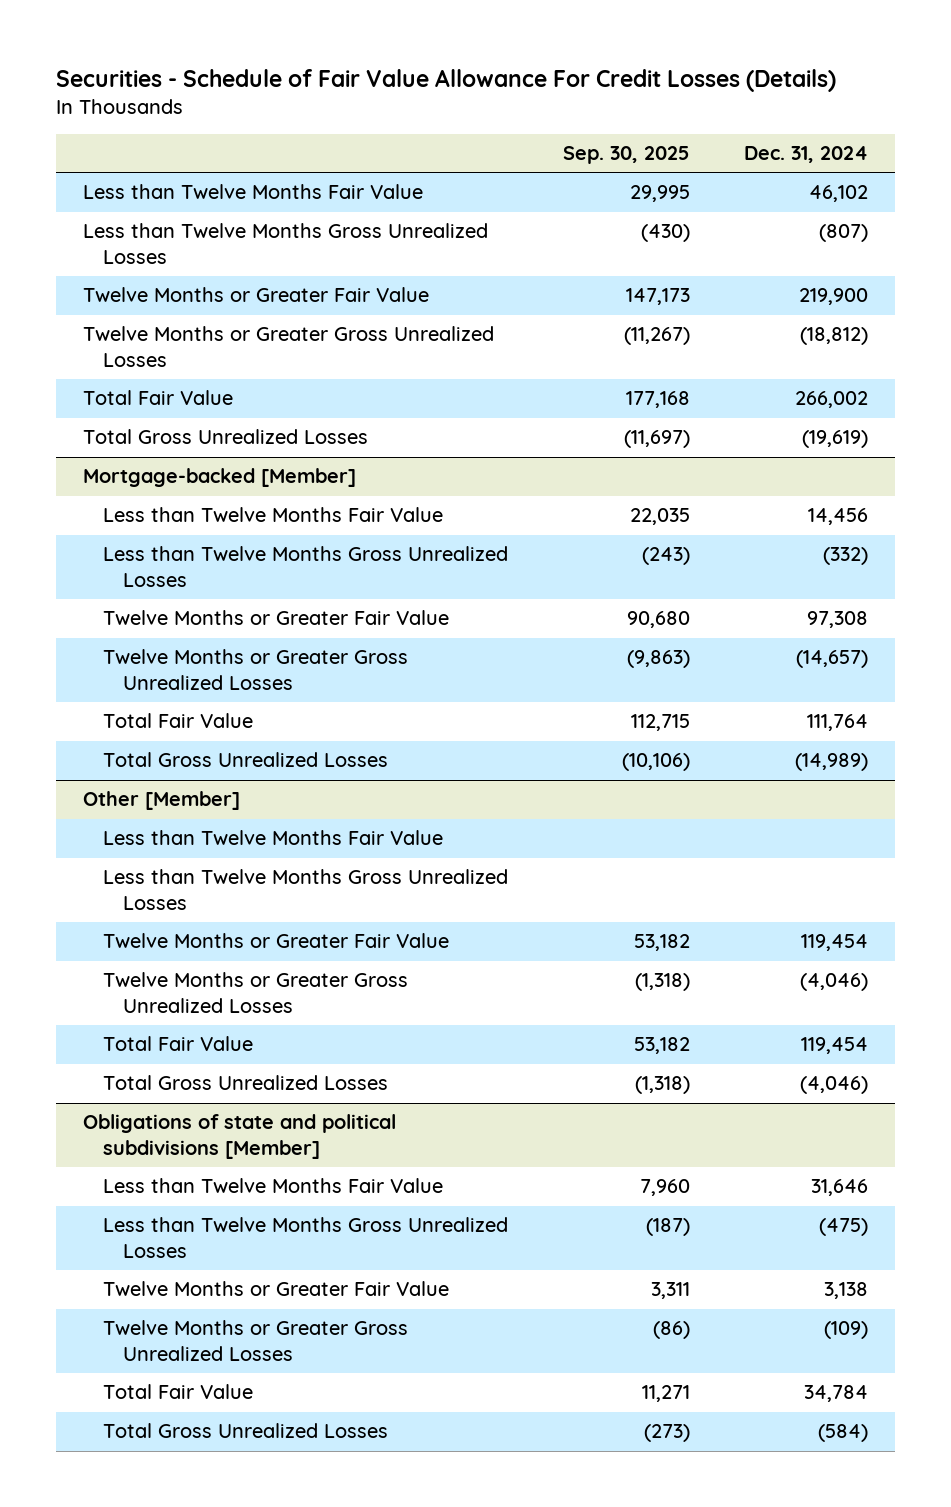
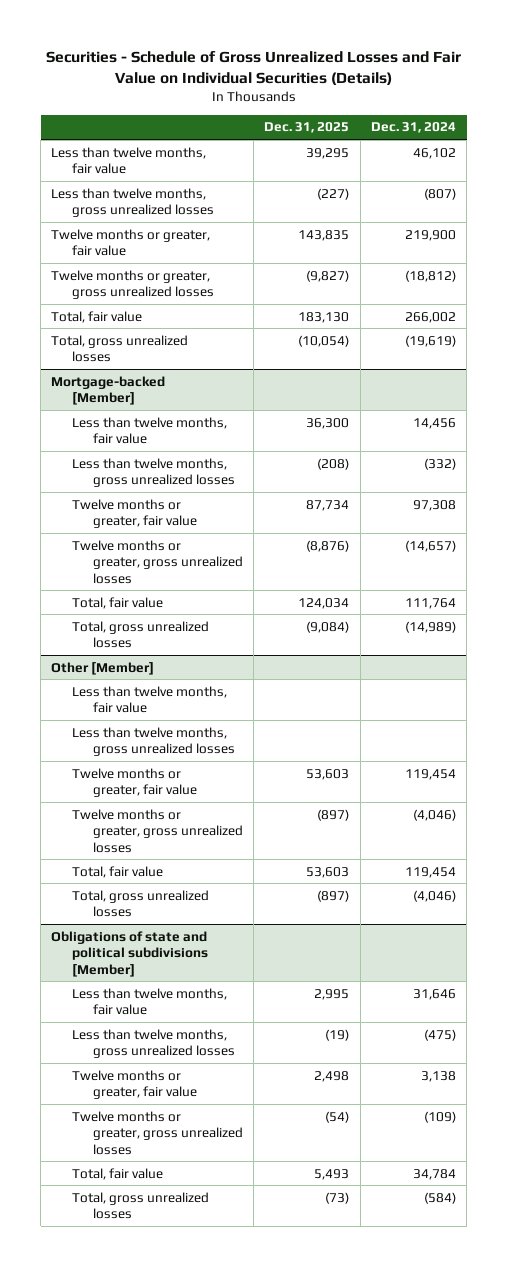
[55,68,836,92] Securities - Schedule of Fair Value Allowance For Credit Losses (Details) -> [45,50,461,85] Securities - Schedule of Gross Unrealized Losses and Fair Value on Individual Securities (Details)
[562,146,690,165] Sep. 30, 2025 -> none
none -> [264,122,350,134] Dec. 31, 2025
[82,184,423,200] Less than Twelve Months Fair Value -> [51,146,207,175] Less than twelve months, fair value
[82,223,488,265] Less than Twelve Months Gross Unrealized Losses -> [51,187,215,218] Less than twelve months, gross unrealized losses
[82,287,429,303] Twelve Months or Greater Fair Value -> [51,228,211,257] Twelve months or greater, fair value
[82,326,494,368] Twelve Months or Greater Gross Unrealized Losses -> [51,269,215,300] Twelve months or greater, gross unrealized losses
[82,390,233,406] Total Fair Value -> [51,310,143,323] Total, fair value
[82,429,368,445] Total Gross Unrealized Losses -> [51,334,189,363] Total, gross unrealized losses
[103,507,444,523] Less than Twelve Months Fair Value -> [72,416,228,445] Less than twelve months, fair value
[103,546,509,588] Less than Twelve Months Gross Unrealized Losses -> [72,457,235,488] Less than twelve months, gross unrealized losses
[103,610,450,626] Twelve Months or Greater Fair Value -> [72,498,197,529] Twelve months or greater, fair value
[103,649,409,691] Twelve Months or Greater Gross Unrealized Losses -> [72,539,243,584] Twelve months or greater, gross unrealized losses
[103,713,254,729] Total Fair Value -> [72,596,164,609] Total, fair value
[103,752,389,768] Total Gross Unrealized Losses -> [72,620,210,649] Total, gross unrealized losses
[103,830,444,846] Less than Twelve Months Fair Value -> [72,685,228,714] Less than twelve months, fair value
[103,869,509,911] Less than Twelve Months Gross Unrealized Losses -> [72,726,235,757] Less than twelve months, gross unrealized losses
[103,933,450,949] Twelve Months or Greater Fair Value -> [72,767,197,798] Twelve months or greater, fair value
[103,972,409,1014] Twelve Months or Greater Gross Unrealized Losses -> [72,808,243,853] Twelve months or greater, gross unrealized losses
[103,1036,254,1052] Total Fair Value -> [72,865,164,878] Total, fair value
[103,1075,389,1091] Total Gross Unrealized Losses -> [72,889,210,918] Total, gross unrealized losses
[103,1178,444,1194] Less than Twelve Months Fair Value -> [72,987,228,1016] Less than twelve months, fair value
[103,1217,509,1259] Less than Twelve Months Gross Unrealized Losses -> [72,1028,235,1059] Less than twelve months, gross unrealized losses
[103,1281,450,1297] Twelve Months or Greater Fair Value -> [72,1069,197,1100] Twelve months or greater, fair value
[103,1320,409,1362] Twelve Months or Greater Gross Unrealized Losses -> [72,1110,243,1155] Twelve months or greater, gross unrealized losses
[103,1384,254,1400] Total Fair Value -> [72,1167,164,1180] Total, fair value
[103,1423,389,1439] Total Gross Unrealized Losses -> [72,1191,210,1220] Total, gross unrealized losses

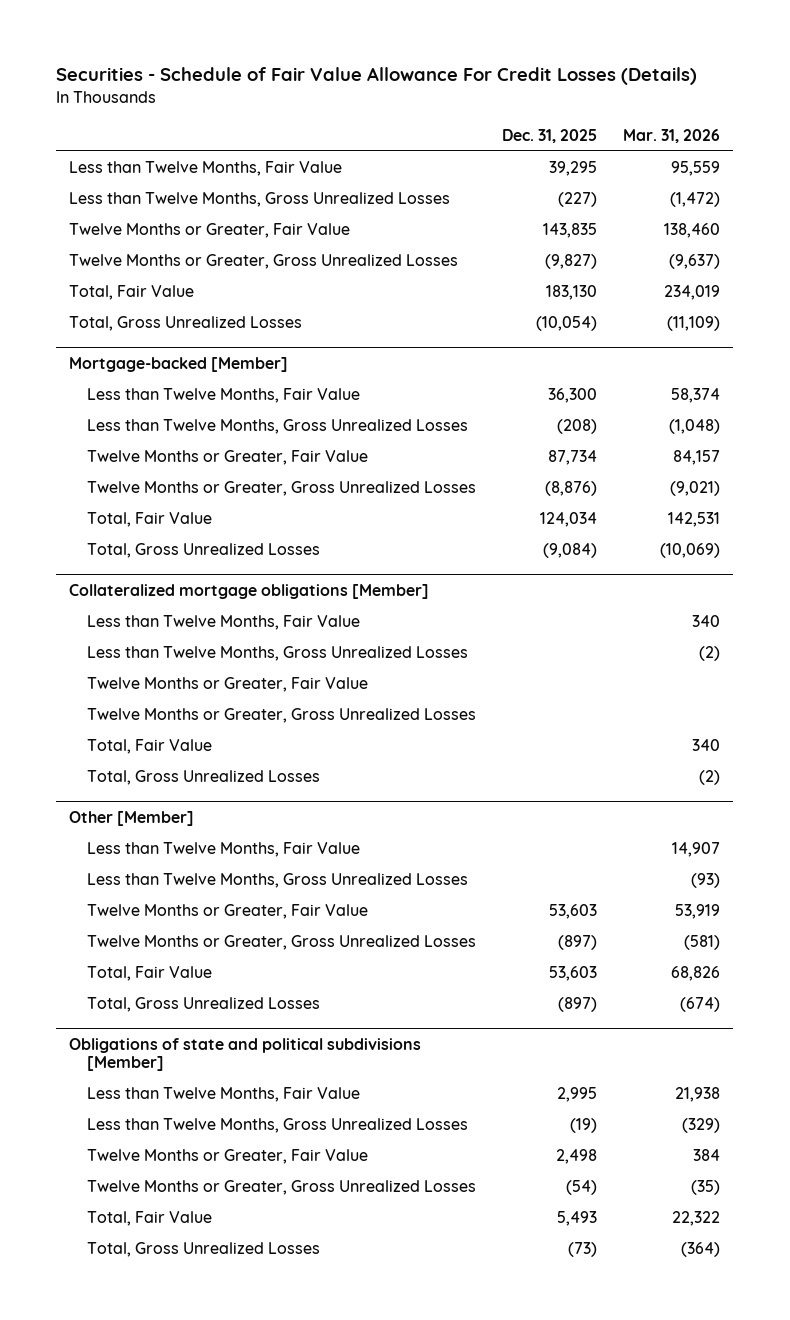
[45,50,461,85] Securities - Schedule of Gross Unrealized Losses and Fair Value on Individual Securities (Details) -> [56,67,698,86] Securities - Schedule of Fair Value Allowance For Credit Losses (Details)
[370,122,456,134] Dec. 31, 2024 -> none
none -> [623,128,721,143] Mar. 31, 2026
[51,146,207,175] Less than twelve months, fair value -> [69,161,343,177] Less than Twelve Months, Fair Value
[51,187,215,218] Less than twelve months, gross unrealized losses -> [69,192,451,208] Less than Twelve Months, Gross Unrealized Losses
[51,228,211,257] Twelve months or greater, fair value -> [69,223,351,239] Twelve Months or Greater, Fair Value
[51,269,215,300] Twelve months or greater, gross unrealized losses -> [69,254,459,270] Twelve Months or Greater, Gross Unrealized Losses
[51,310,143,323] Total, fair value -> [69,285,195,301] Total, Fair Value
[51,334,189,363] Total, gross unrealized losses -> [69,316,303,332] Total, Gross Unrealized Losses
[72,416,228,445] Less than twelve months, fair value -> [87,388,361,404] Less than Twelve Months, Fair Value
[72,457,235,488] Less than twelve months, gross unrealized losses -> [87,419,469,435] Less than Twelve Months, Gross Unrealized Losses
[72,498,197,529] Twelve months or greater, fair value -> [87,450,369,466] Twelve Months or Greater, Fair Value
[72,539,243,584] Twelve months or greater, gross unrealized losses -> [87,481,477,497] Twelve Months or Greater, Gross Unrealized Losses
[72,596,164,609] Total, fair value -> [87,512,213,528] Total, Fair Value
[72,620,210,649] Total, gross unrealized losses -> [87,543,321,559] Total, Gross Unrealized Losses
none -> [69,583,430,599] Collateralized mortgage obligations [Member]
none -> [87,615,361,631] Less than Twelve Months, Fair Value
none -> [87,646,469,662] Less than Twelve Months, Gross Unrealized Losses
none -> [87,677,369,693] Twelve Months or Greater, Fair Value
none -> [87,708,477,724] Twelve Months or Greater, Gross Unrealized Losses
none -> [87,739,213,755] Total, Fair Value
none -> [87,770,321,786] Total, Gross Unrealized Losses
[72,685,228,714] Less than twelve months, fair value -> [87,842,361,858] Less than Twelve Months, Fair Value
[72,726,235,757] Less than twelve months, gross unrealized losses -> [87,873,469,889] Less than Twelve Months, Gross Unrealized Losses
[72,767,197,798] Twelve months or greater, fair value -> [87,904,369,920] Twelve Months or Greater, Fair Value
[72,808,243,853] Twelve months or greater, gross unrealized losses -> [87,935,477,951] Twelve Months or Greater, Gross Unrealized Losses
[72,865,164,878] Total, fair value -> [87,966,213,982] Total, Fair Value
[72,889,210,918] Total, gross unrealized losses -> [87,997,321,1013] Total, Gross Unrealized Losses
[72,987,228,1016] Less than twelve months, fair value -> [87,1087,361,1103] Less than Twelve Months, Fair Value
[72,1028,235,1059] Less than twelve months, gross unrealized losses -> [87,1118,469,1134] Less than Twelve Months, Gross Unrealized Losses
[72,1069,197,1100] Twelve months or greater, fair value -> [87,1149,369,1165] Twelve Months or Greater, Fair Value
[72,1110,243,1155] Twelve months or greater, gross unrealized losses -> [87,1180,477,1196] Twelve Months or Greater, Gross Unrealized Losses
[72,1167,164,1180] Total, fair value -> [87,1211,213,1227] Total, Fair Value
[72,1191,210,1220] Total, gross unrealized losses -> [87,1242,321,1258] Total, Gross Unrealized Losses

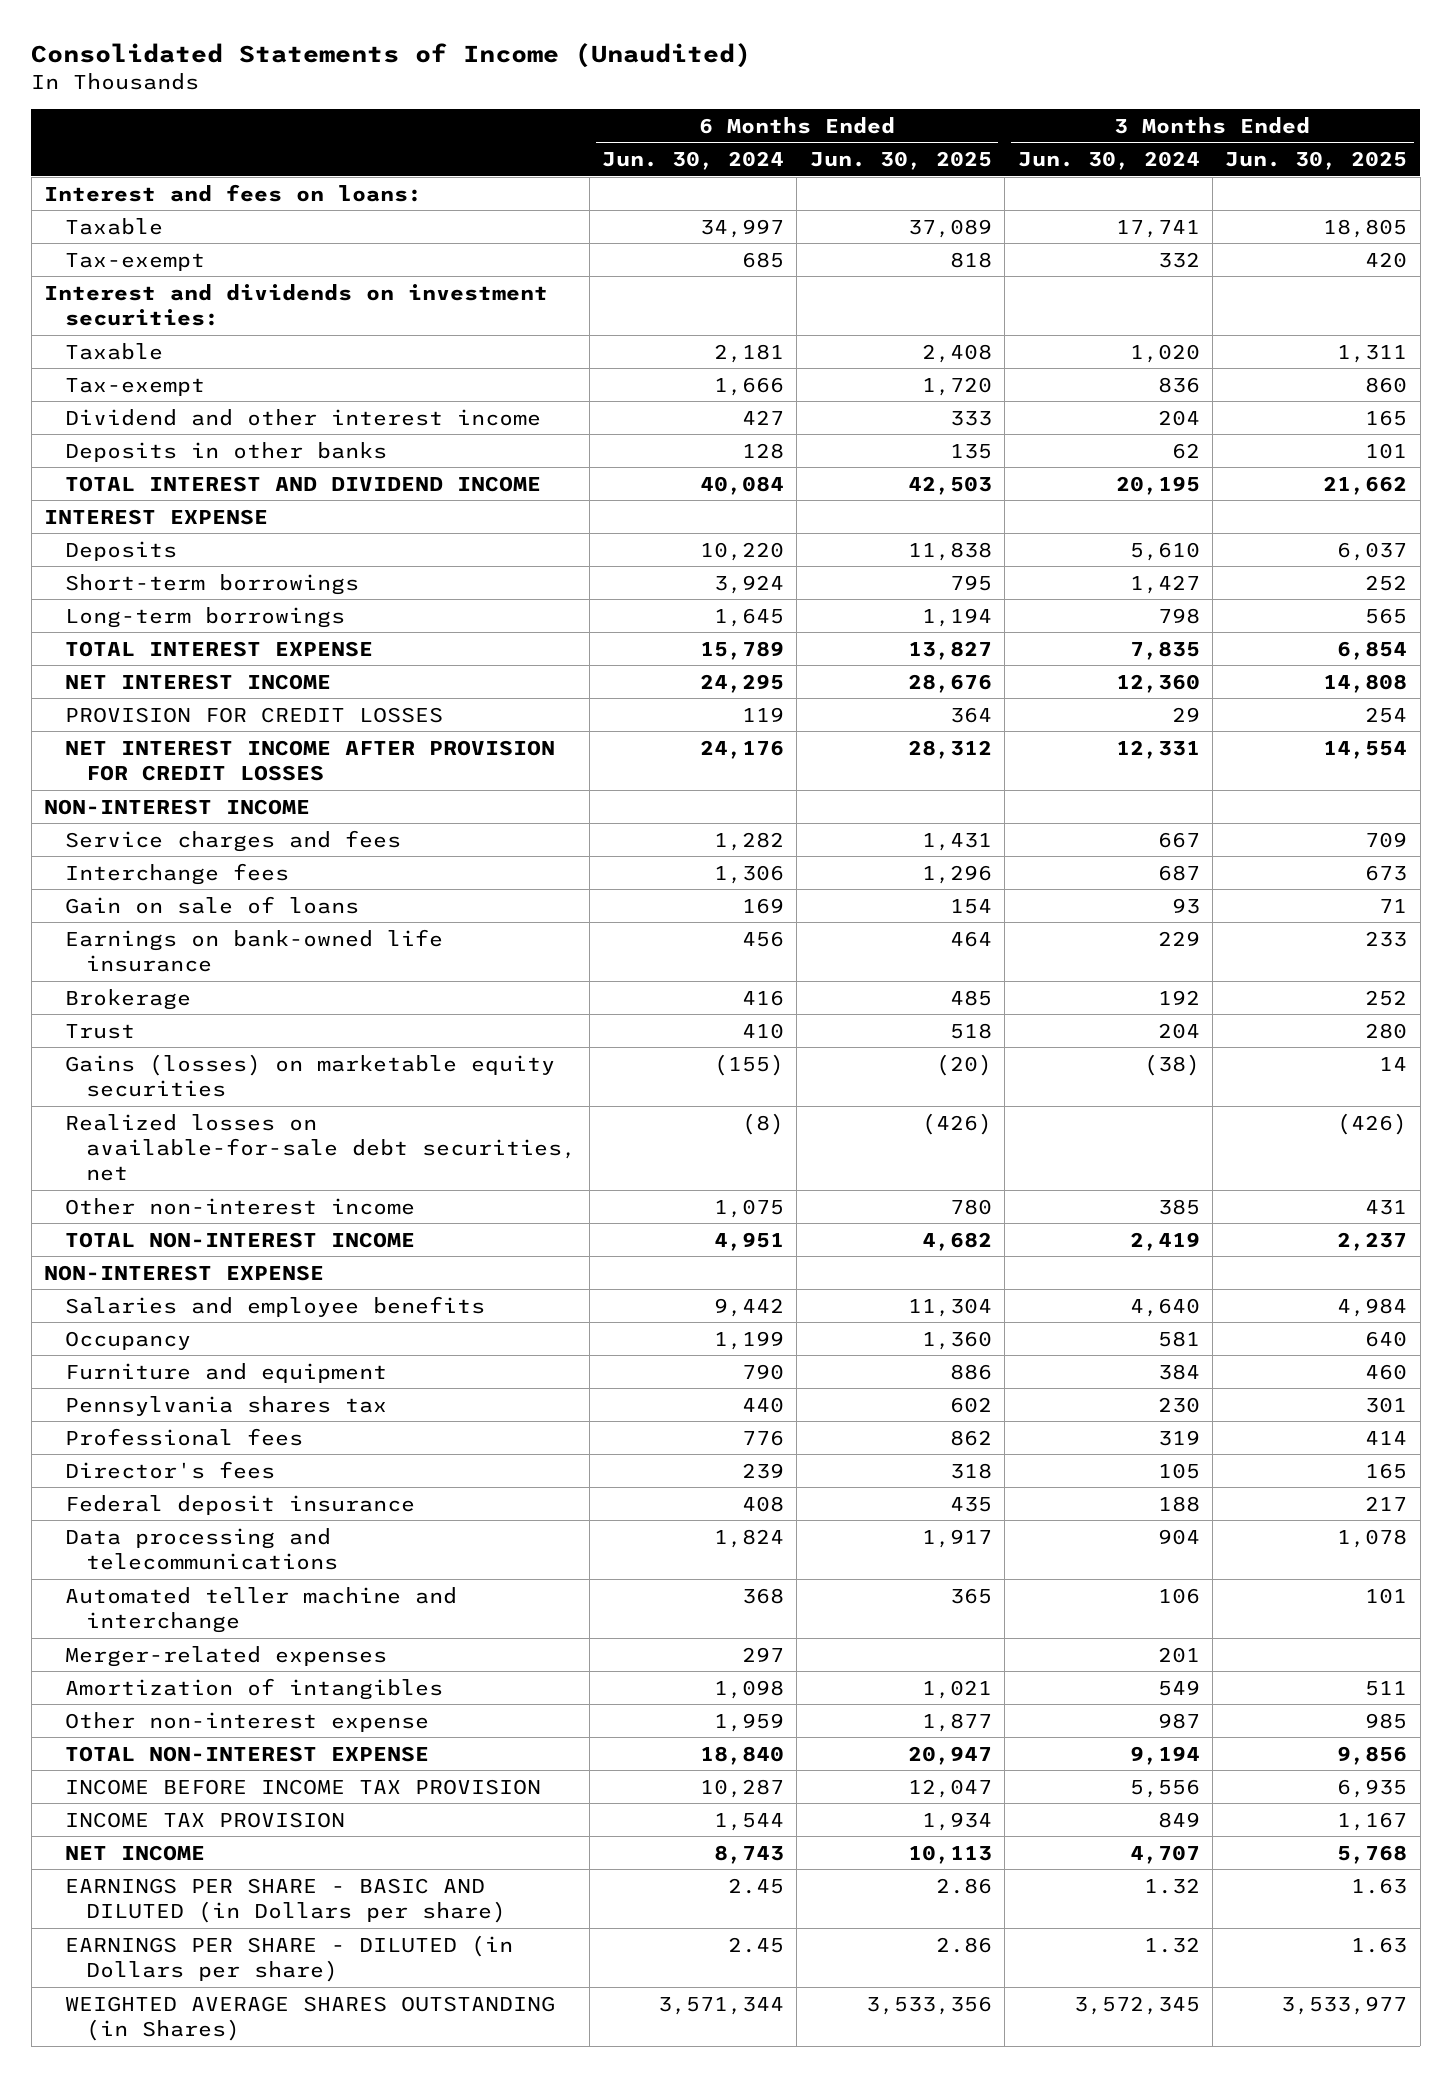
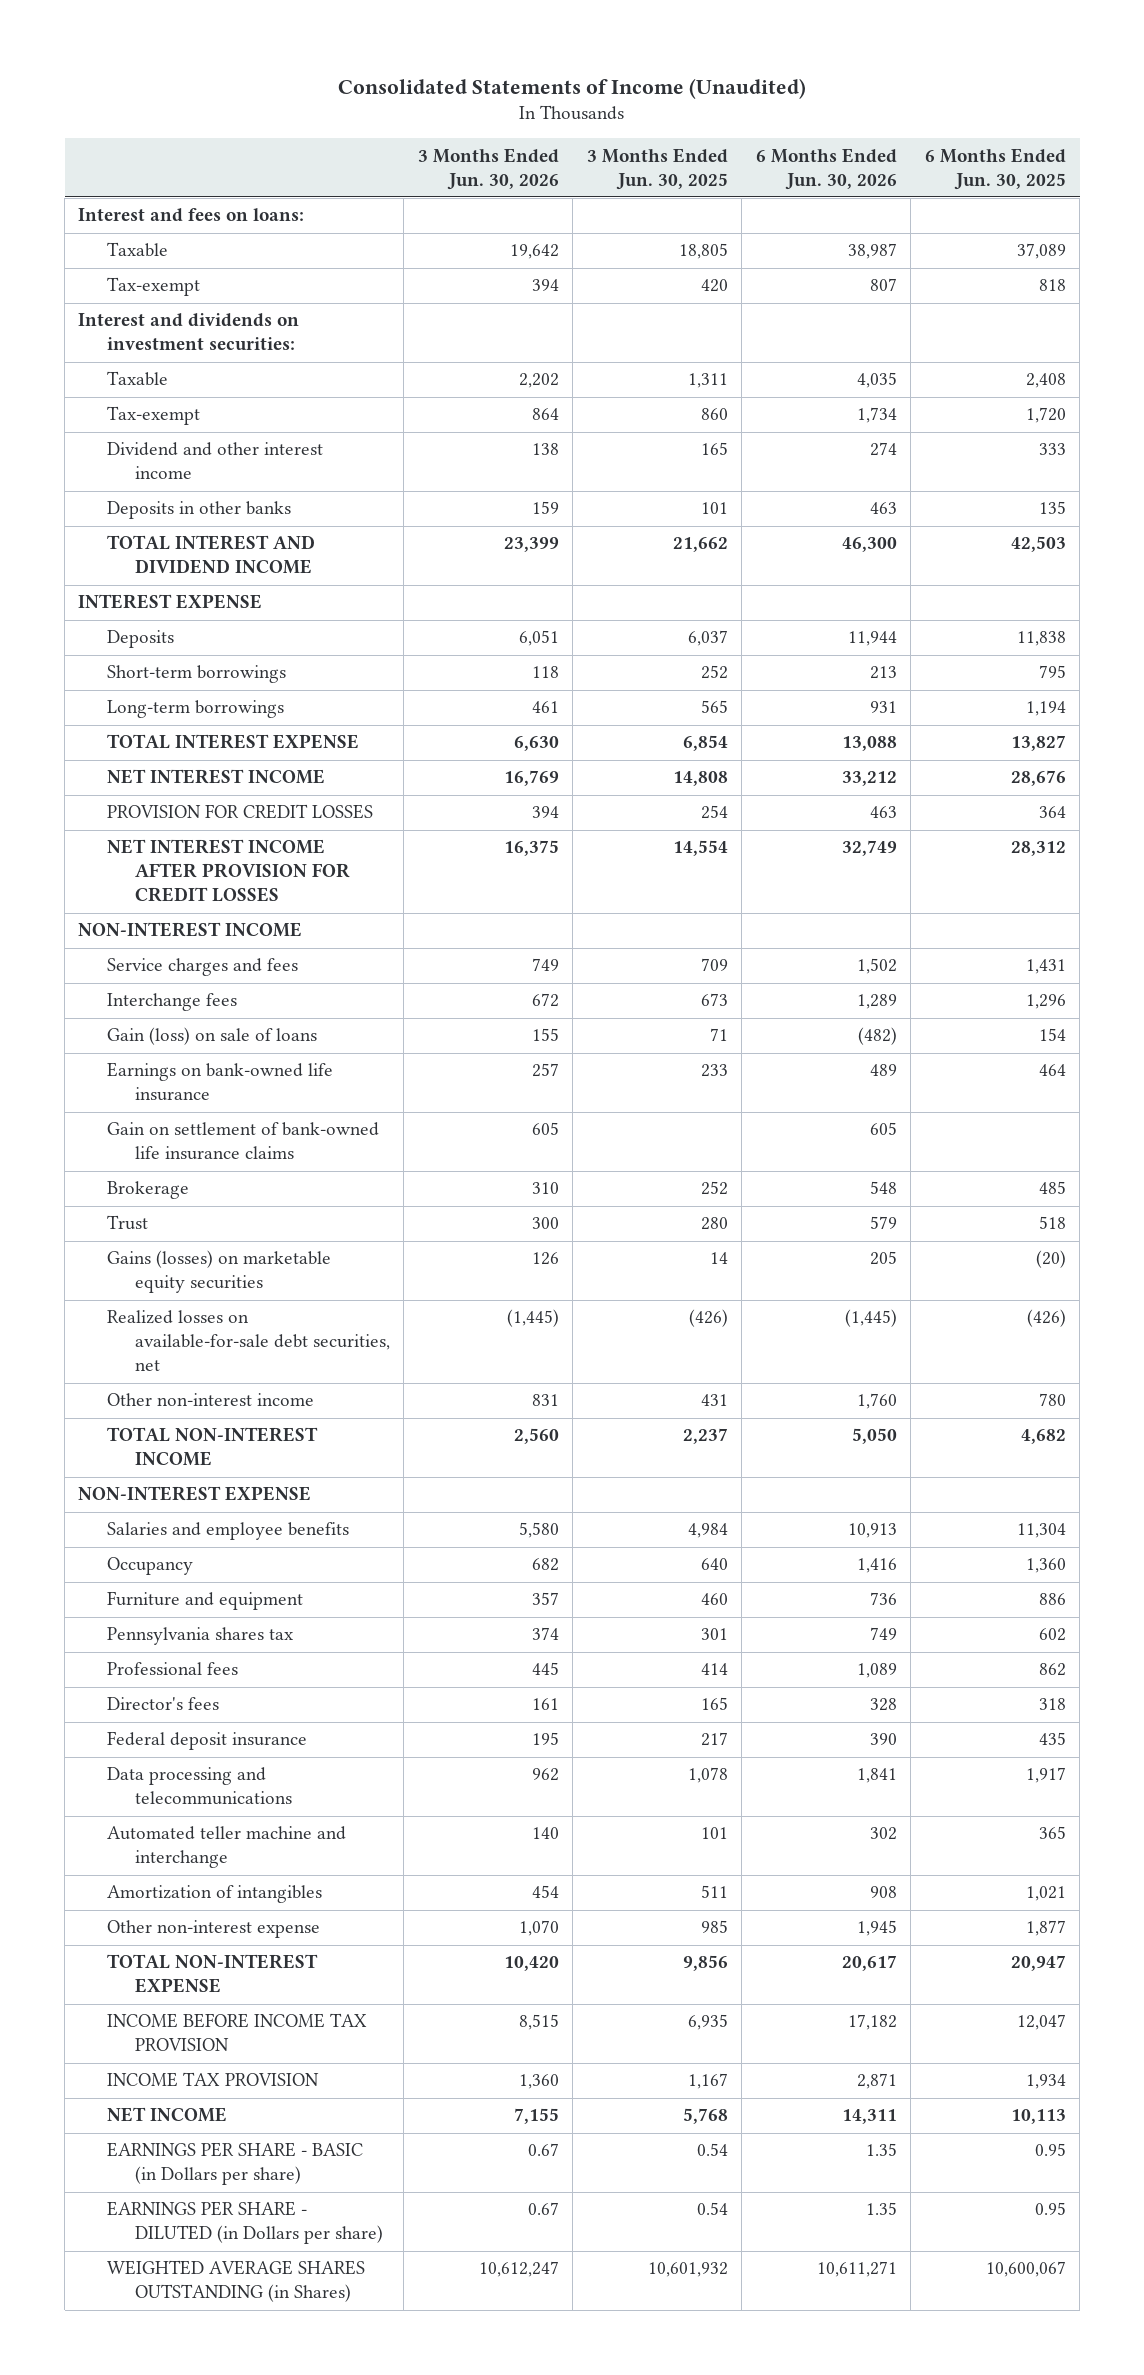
[602,151,785,171] Jun. 30, 2024 -> none
[1017,151,1200,171] Jun. 30, 2024 -> none
none -> [417,147,559,190] 3 Months Ended Jun. 30, 2026
none -> [755,147,897,190] 6 Months Ended Jun. 30, 2026
[65,895,360,914] Gain on sale of loans -> [106,1027,317,1046] Gain (loss) on sale of loans
none -> [106,1122,379,1161] Gain on settlement of bank-owned life insurance claims
[65,1645,388,1667] Merger-related expenses -> none
[65,1877,507,1923] EARNINGS PER SHARE - BASIC AND DILUTED (in Dollars per share) -> [106,2142,363,2186] EARNINGS PER SHARE - BASIC (in Dollars per share)
[935,1877,992,1894] 2.86 -> [1034,2143,1066,2157] 0.95
[1351,1877,1408,1894] 1.63 -> [696,2143,728,2157] 0.54
[935,1936,992,1953] 2.86 -> [1034,2202,1066,2216] 0.95
[1351,1936,1408,1953] 1.63 -> [696,2202,728,2216] 0.54
[865,1995,992,2015] 3,533,356 -> [985,2261,1066,2278] 10,600,067
[1281,1995,1408,2015] 3,533,977 -> [647,2262,728,2278] 10,601,932

